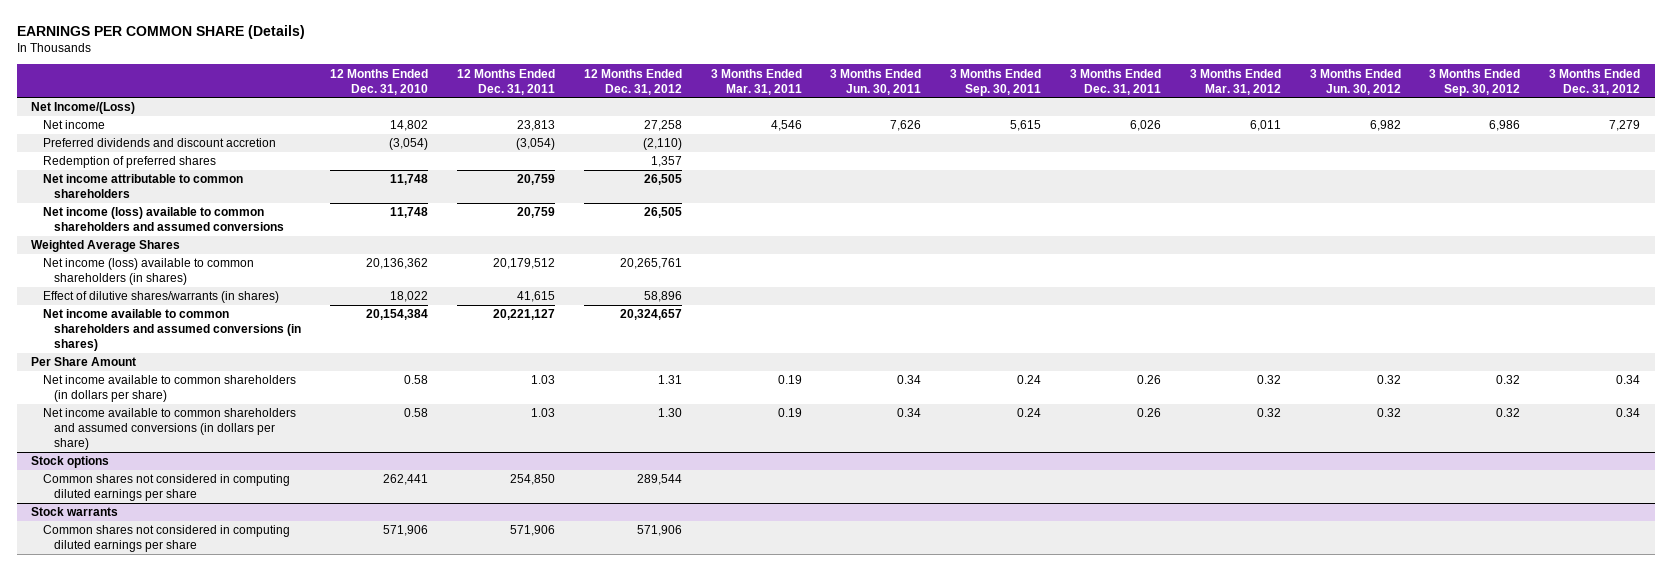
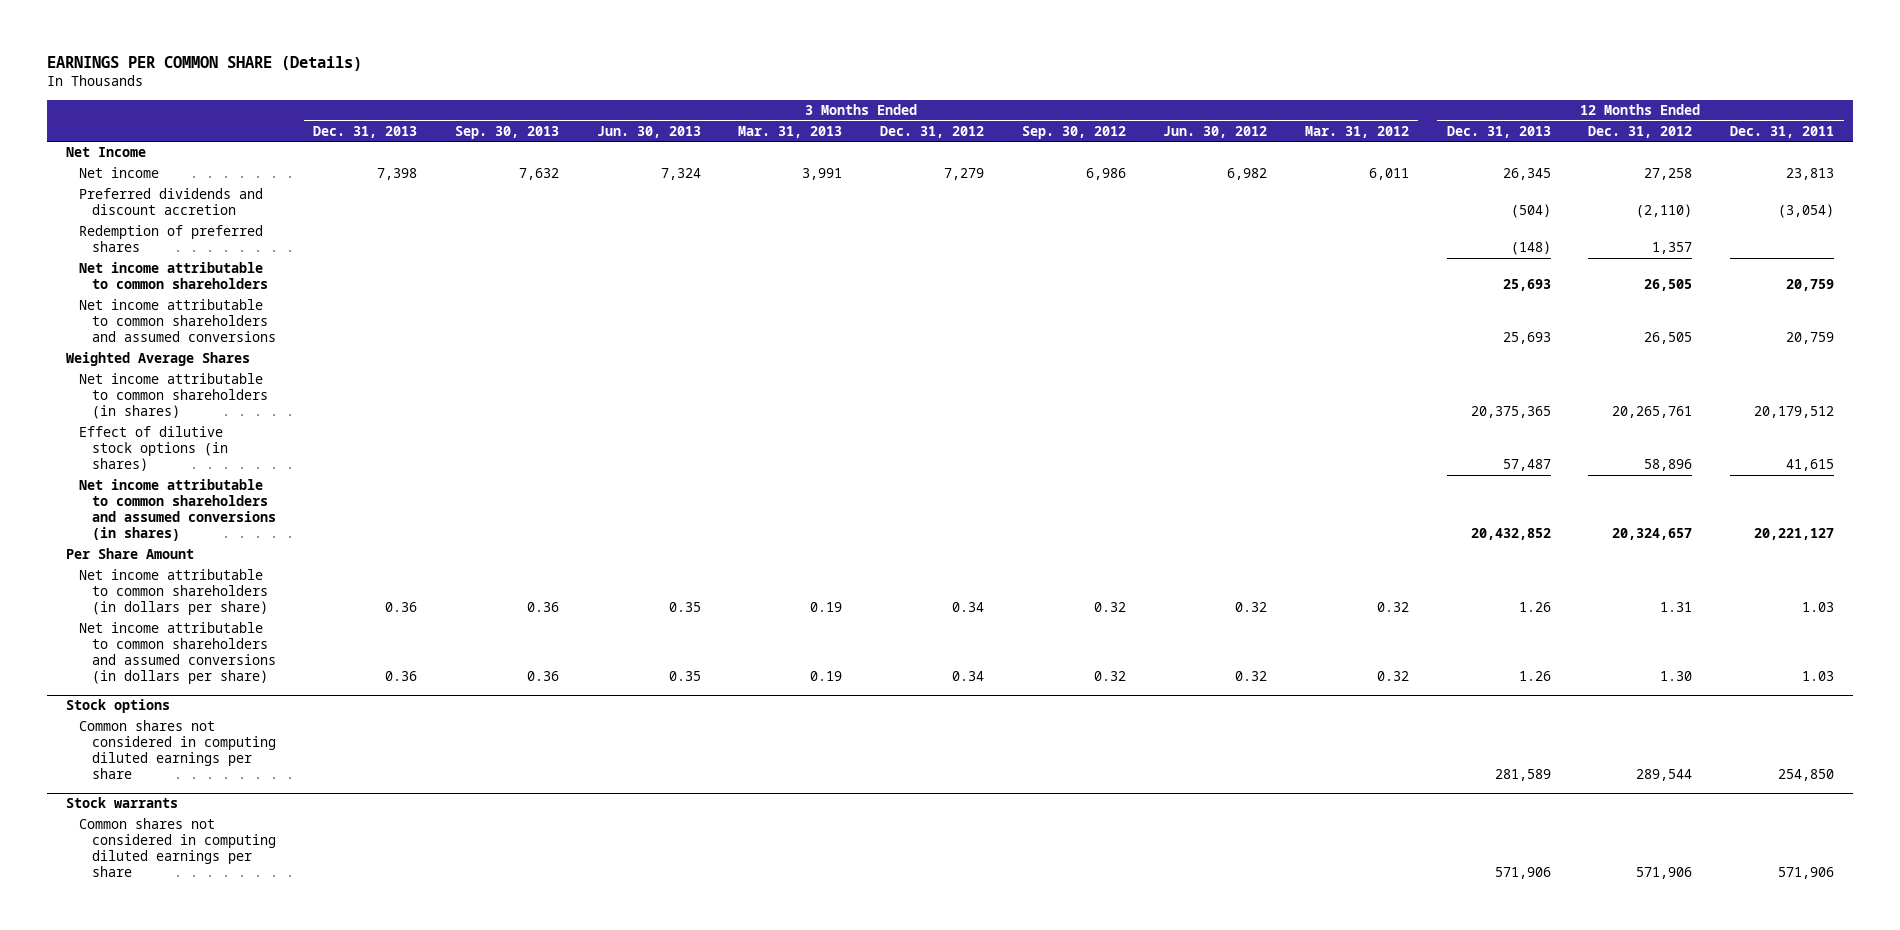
[330,68,429,95] 12 Months Ended Dec. 31, 2010 -> none
[710,68,802,95] 3 Months Ended Mar. 31, 2011 -> none
[830,68,922,95] 3 Months Ended Jun. 30, 2011 -> none
[950,68,1042,96] 3 Months Ended Sep. 30, 2011 -> none
[1070,68,1162,95] 3 Months Ended Dec. 31, 2011 -> none
none -> [313,125,418,138] Dec. 31, 2013
none -> [454,125,559,139] Sep. 30, 2013
none -> [596,125,701,138] Jun. 30, 2013
none -> [738,125,843,138] Mar. 31, 2013
none -> [1446,125,1551,138] Dec. 31, 2013
[31,102,136,115] Net Income/(Loss) -> [65,147,146,158] Net Income
[42,207,285,232] Net income (loss) available to common shareholders and assumed conversions -> [78,299,276,343] Net income attributable to common shareholders and assumed conversions
[42,258,254,286] Net income (loss) available to common shareholders (in shares) -> [78,373,268,420] Net income attributable to common shareholders (in shares)
[42,291,279,304] Effect of dilutive shares/warrants (in shares) -> [78,426,228,472] Effect of dilutive stock options (in shares)
[42,309,302,352] Net income available to common shareholders and assumed conversions (in shares) -> [78,479,276,542] Net income attributable to common shareholders and assumed conversions (in shares)
[42,375,296,403] Net income available to common shareholders (in dollars per share) -> [78,569,268,616] Net income attributable to common shareholders (in dollars per share)
[42,408,296,451] Net income available to common shareholders and assumed conversions (in dollars per share) -> [78,622,276,685] Net income attributable to common shareholders and assumed conversions (in dollars per share)

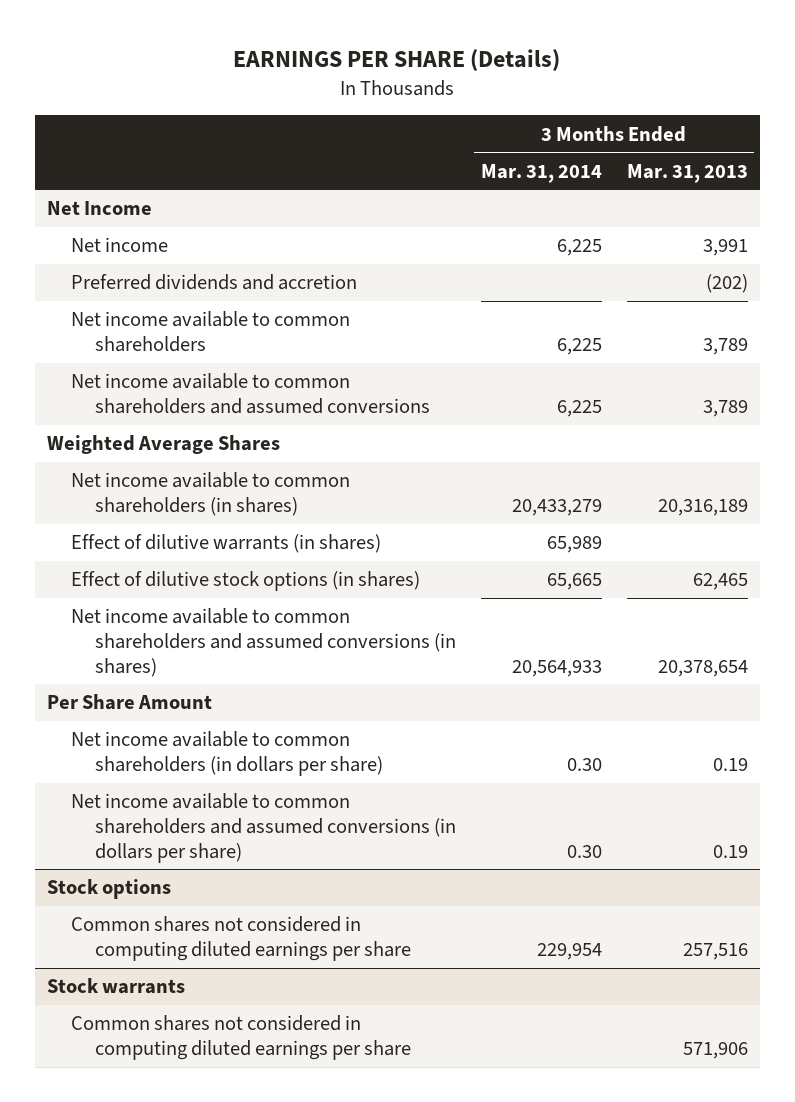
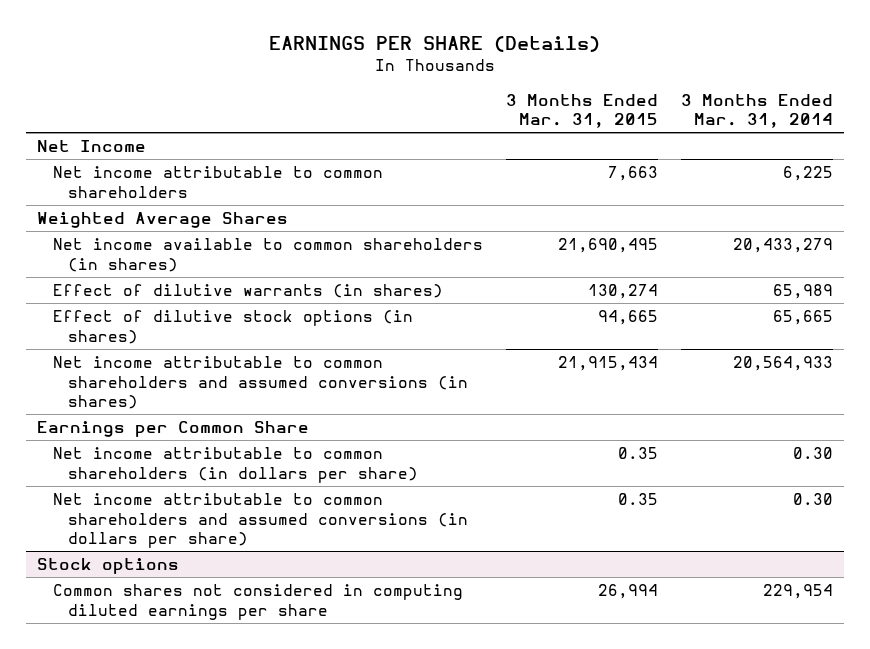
[626,163,748,183] Mar. 31, 2013 -> none
none -> [505,93,658,129] 3 Months Ended Mar. 31, 2015
[70,237,168,253] Net income -> none
[70,274,357,291] Preferred dividends and accretion -> none
[70,373,430,415] Net income available to common shareholders and assumed conversions -> none
[70,311,350,353] Net income available to common shareholders -> [52,166,383,198] Net income attributable to common shareholders
[70,608,456,677] Net income available to common shareholders and assumed conversions (in shares) -> [52,356,468,409] Net income attributable to common shareholders and assumed conversions (in shares)
[47,694,213,711] Per Share Amount -> [37,421,310,438] Earnings per Common Share
[70,731,383,777] Net income available to common shareholders (in dollars per share) -> [52,447,418,483] Net income attributable to common shareholders (in dollars per share)
[70,793,456,863] Net income available to common shareholders and assumed conversions (in dollars per share) -> [52,493,468,548] Net income attributable to common shareholders and assumed conversions (in dollars per share)
[47,978,186,995] Stock warrants -> none
[70,1015,411,1061] Common shares not considered in computing diluted earnings per share -> none

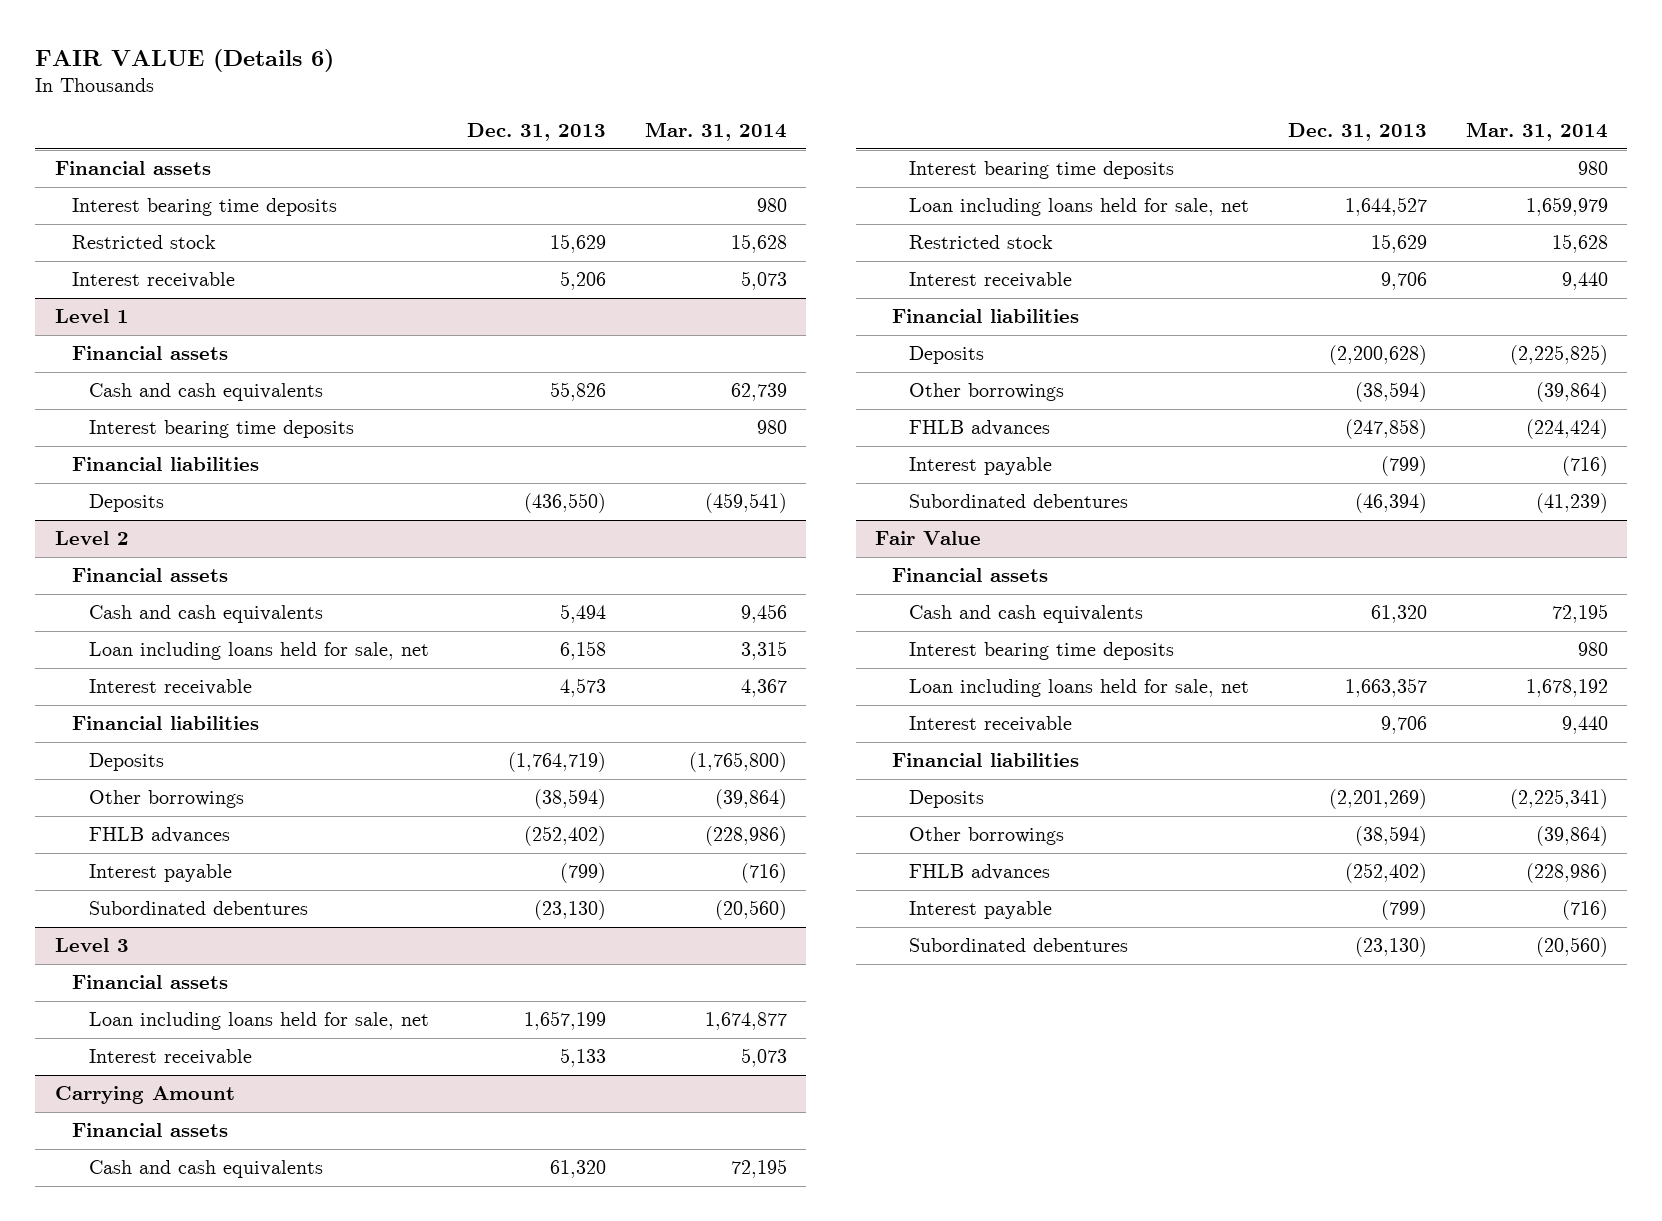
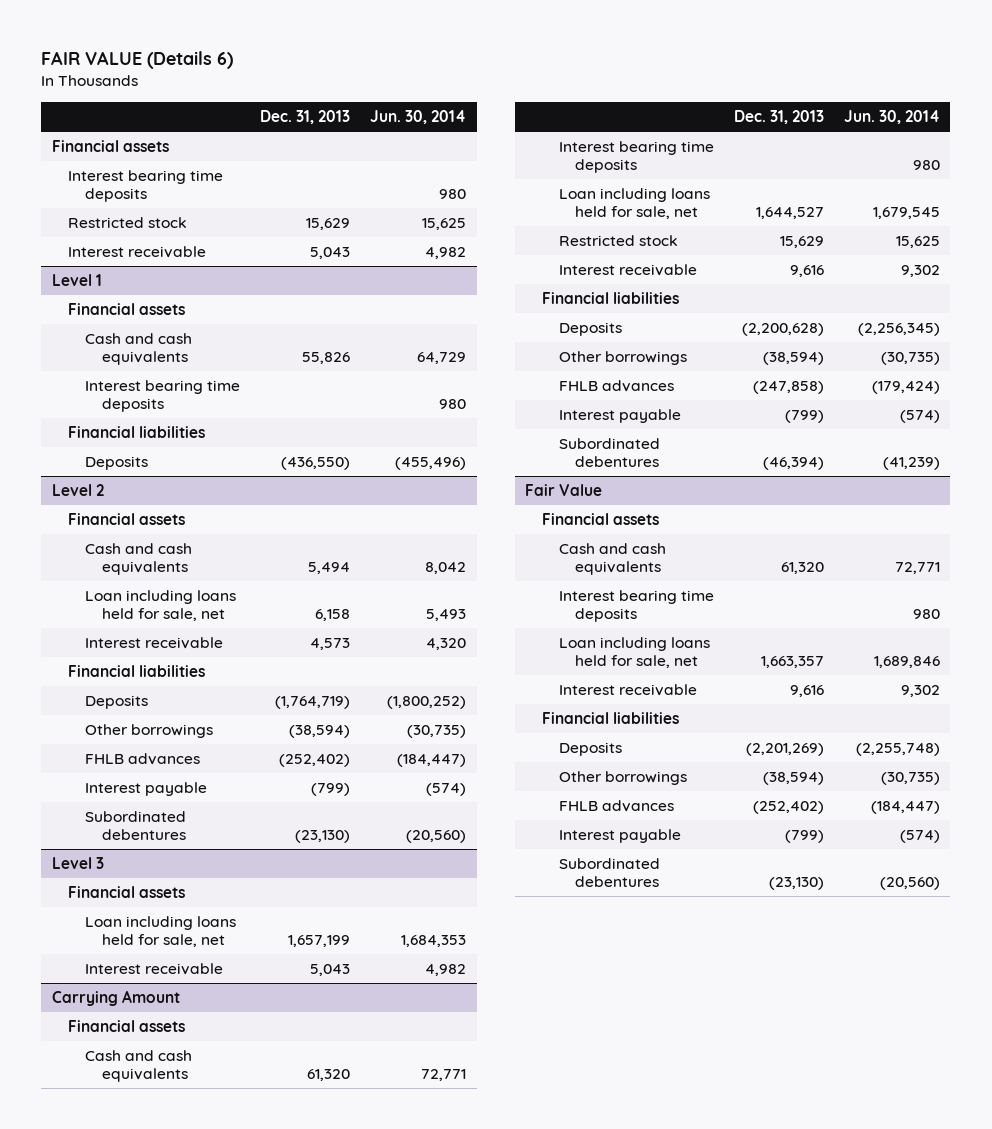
[645,121,788,141] Mar. 31, 2014 -> none
none -> [370,109,467,124] Jun. 30, 2014
[560,271,607,291] 5,206 -> [310,247,351,260] 5,043
[560,1048,607,1068] 5,133 -> [310,964,351,977] 5,043
[1380,272,1427,291] 9,706 -> [789,265,824,278] 9,616
[1380,716,1427,735] 9,706 -> [789,685,824,698] 9,616

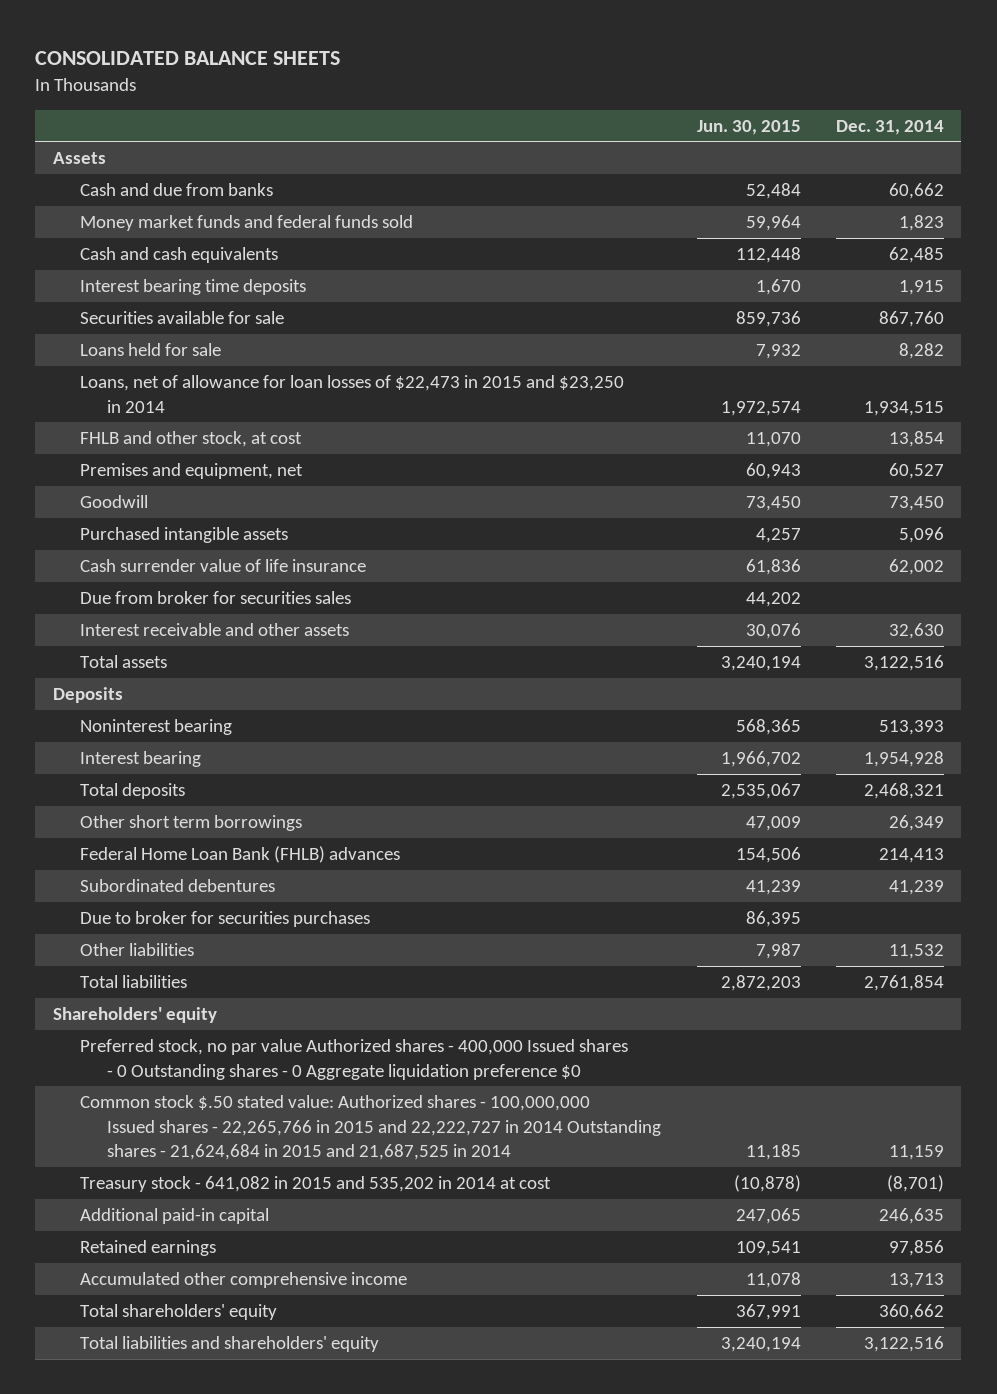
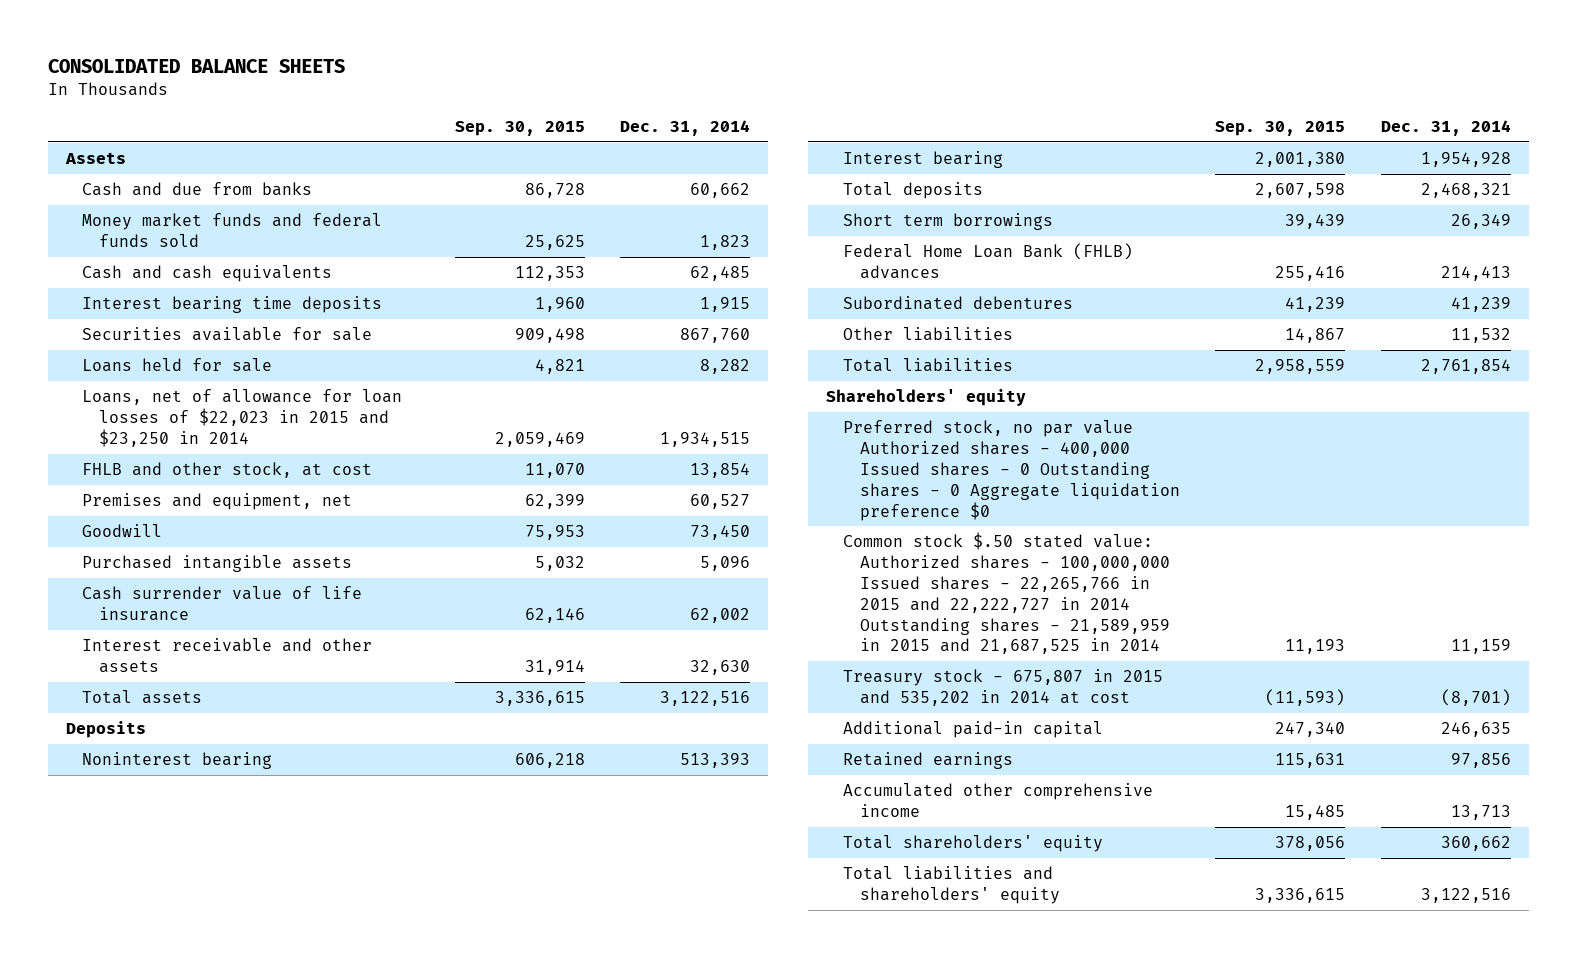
[696,119,801,135] Jun. 30, 2015 -> none
none -> [454,120,585,136] Sep. 30, 2015
[80,375,625,413] Loans, net of allowance for loan losses of $22,473 in 2015 and $23,250 in 2014 -> [82,389,403,447] Loans, net of allowance for loan losses of $22,023 in 2015 and $23,250 in 2014
[80,591,352,605] Due from broker for securities sales -> none
[80,815,303,832] Other short term borrowings -> [842,213,1053,231] Short term borrowings
[80,911,371,928] Due to broker for securities purchases -> none
[80,1095,662,1161] Common stock $.50 stated value: Authorized shares - 100,000,000 Issued shares - 22,265,766 in 2015 and 22,222,727 in 2014 Outstanding shares - 21,624,684 in 2015 and 21,687,525 in 2014 -> [842,532,1170,655] Common stock $.50 stated value: Authorized shares - 100,000,000 Issued shares - 22,265,766 in 2015 and 22,222,727 in 2014 Outstanding shares - 21,589,959 in 2015 and 21,687,525 in 2014
[80,1176,552,1193] Treasury stock - 641,082 in 2015 and 535,202 in 2014 at cost -> [842,669,1163,707] Treasury stock - 675,807 in 2015 and 535,202 in 2014 at cost

